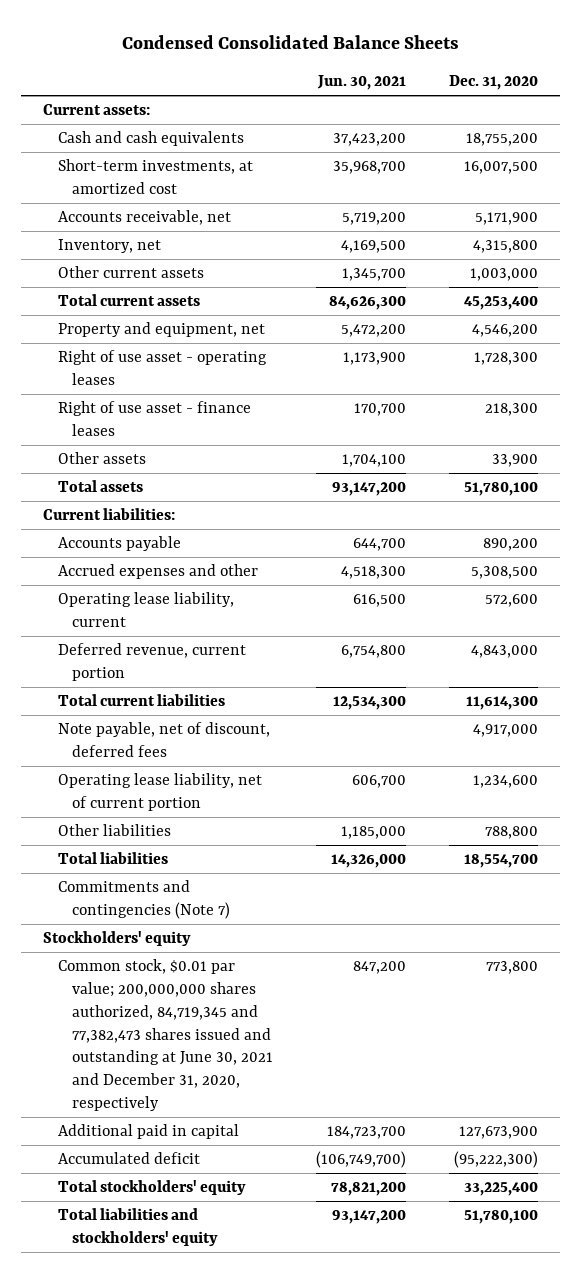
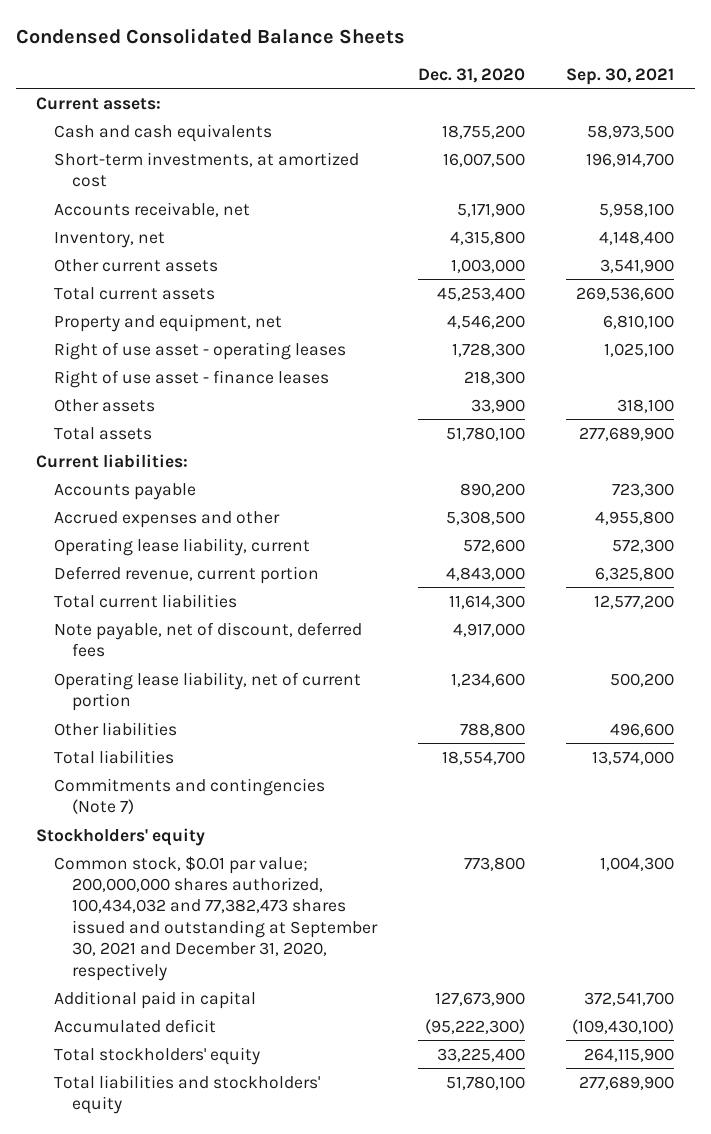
[317,75,407,91] Jun. 30, 2021 -> none
none -> [566,67,675,85] Sep. 30, 2021
[57,959,274,1111] Common stock, $0.01 par value; 200,000,000 shares authorized, 84,719,345 and 77,382,473 shares issued and outstanding at June 30, 2021 and December 31, 2020, respectively -> [54,855,378,981] Common stock, $0.01 par value; 200,000,000 shares authorized, 100,434,032 and 77,382,473 shares issued and outstanding at September 30, 2021 and December 31, 2020, respectively

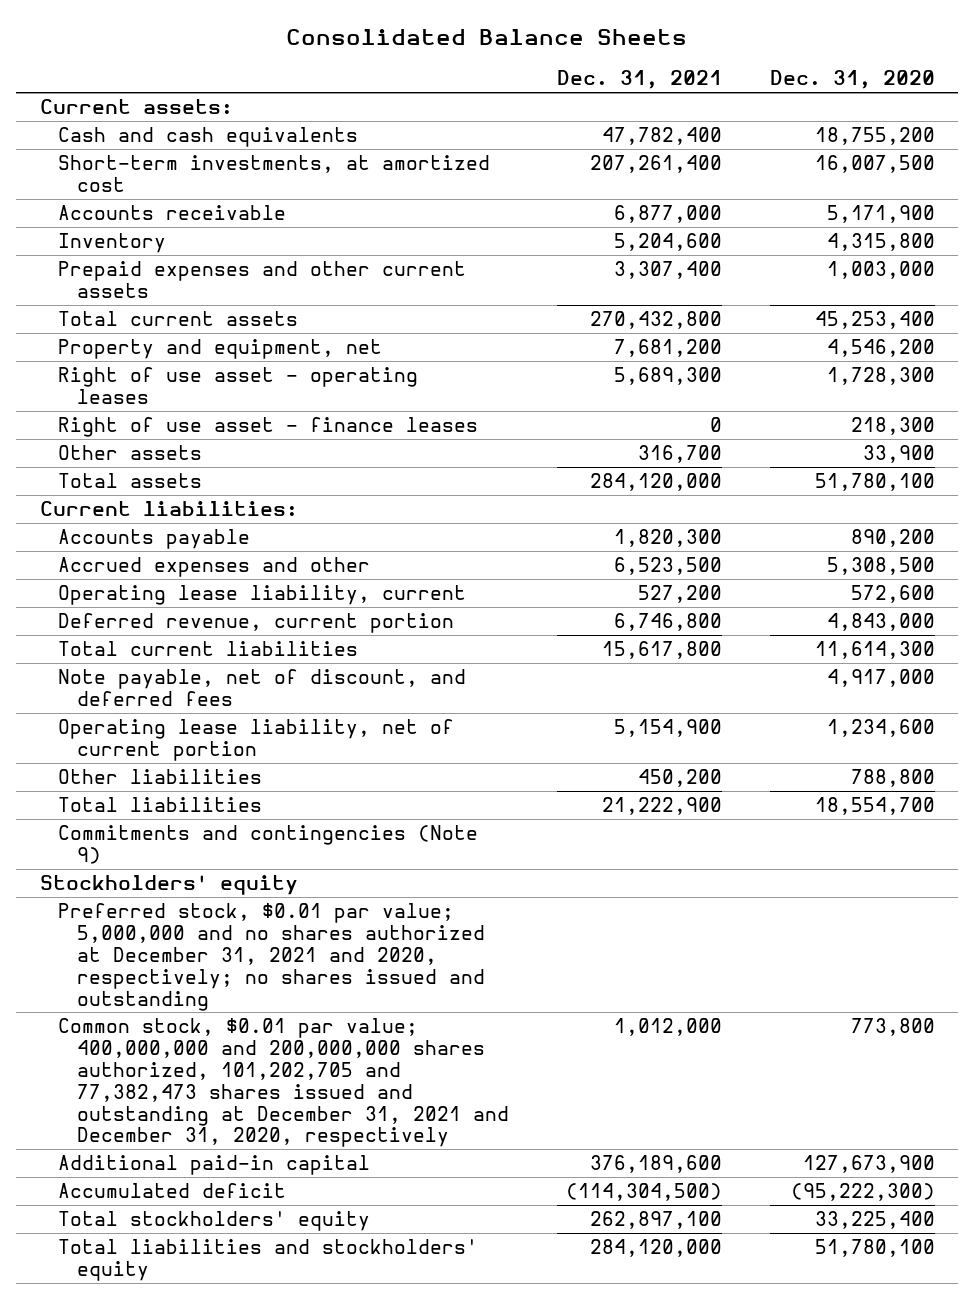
[15,27,405,44] Condensed Consolidated Balance Sheets -> [286,29,688,46] Consolidated Balance Sheets
[566,67,675,85] Sep. 30, 2021 -> none
none -> [556,70,722,90] Dec. 31, 2021
[54,201,251,217] Accounts receivable, net -> [58,205,287,221] Accounts receivable
[54,231,166,248] Inventory, net -> [58,233,167,254] Inventory
[54,258,219,272] Other current assets -> [58,261,467,299] Prepaid expenses and other current assets
[54,621,363,658] Note payable, net of discount, deferred fees -> [58,669,467,707] Note payable, net of discount, and deferred fees
[54,777,326,815] Commitments and contingencies (Note 7) -> [58,825,479,865] Commitments and contingencies (Note 9)
none -> [58,903,485,1011] Preferred stock, $0.01 par value; 5,000,000 and no shares authorized at December 31, 2021 and 2020, respectively; no shares issued and outstanding
[54,855,378,981] Common stock, $0.01 par value; 200,000,000 shares authorized, 100,434,032 and 77,382,473 shares issued and outstanding at September 30, 2021 and December 31, 2020, respectively -> [58,1018,509,1148] Common stock, $0.01 par value; 400,000,000 and 200,000,000 shares authorized, 101,202,705 and 77,382,473 shares issued and outstanding at December 31, 2021 and December 31, 2020, respectively
[54,990,257,1009] Additional paid in capital -> [58,1155,371,1176] Additional paid-in capital

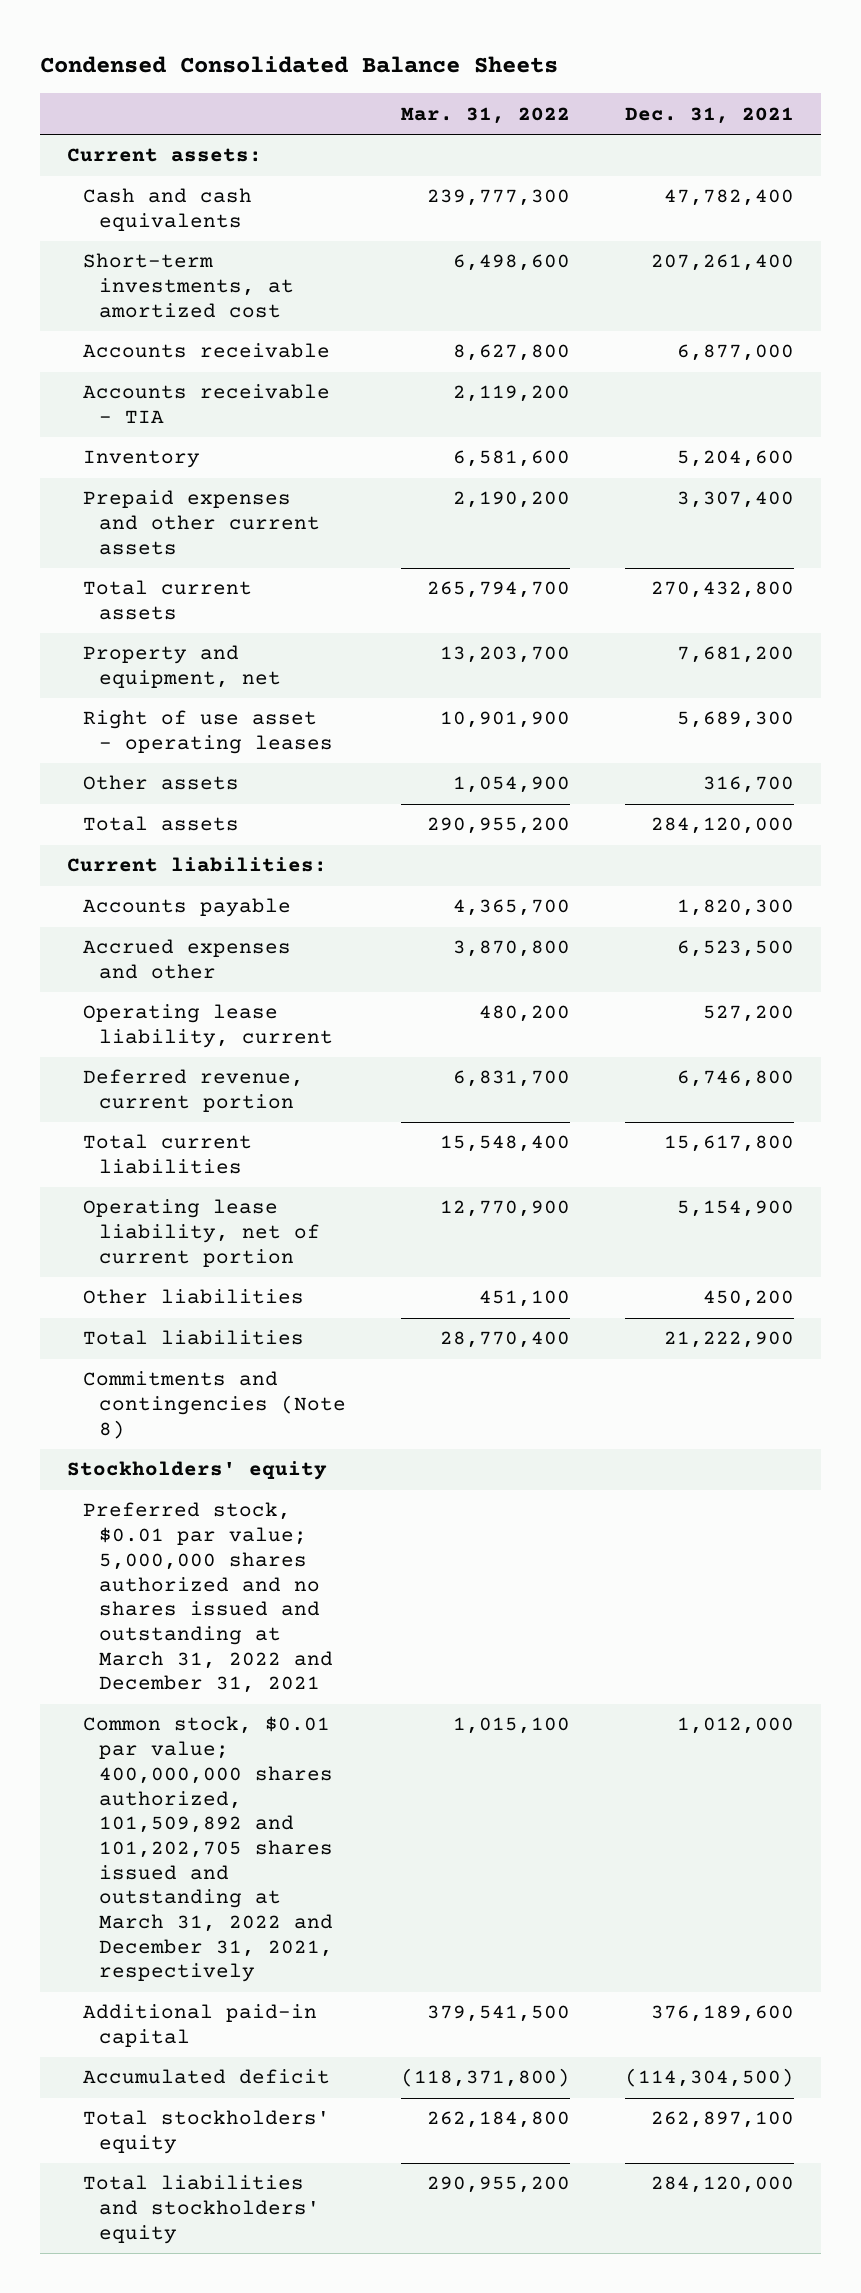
[286,29,688,46] Consolidated Balance Sheets -> [39,56,558,74] Condensed Consolidated Balance Sheets
[769,70,935,90] Dec. 31, 2020 -> none
none -> [401,106,571,124] Mar. 31, 2022
none -> [83,384,331,424] Accounts receivable - TIA
[58,417,479,438] Right of use asset - finance leases -> none
[58,669,467,707] Note payable, net of discount, and deferred fees -> none
[58,825,479,865] Commitments and contingencies (Note 9) -> [83,1371,347,1439] Commitments and contingencies (Note 8)
[58,903,485,1011] Preferred stock, $0.01 par value; 5,000,000 and no shares authorized at December 31, 2021 and 2020, respectively; no shares issued and outstanding -> [83,1502,334,1694] Preferred stock, $0.01 par value; 5,000,000 shares authorized and no shares issued and outstanding at March 31, 2022 and December 31, 2021
[58,1018,509,1148] Common stock, $0.01 par value; 400,000,000 and 200,000,000 shares authorized, 101,202,705 and 77,382,473 shares issued and outstanding at December 31, 2021 and December 31, 2020, respectively -> [83,1716,334,1983] Common stock, $0.01 par value; 400,000,000 shares authorized, 101,509,892 and 101,202,705 shares issued and outstanding at March 31, 2022 and December 31, 2021, respectively

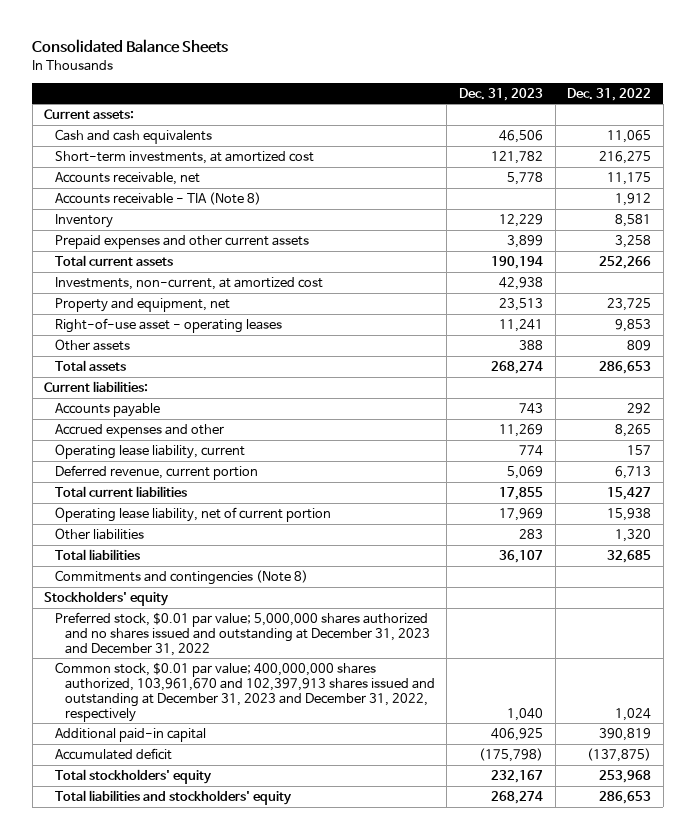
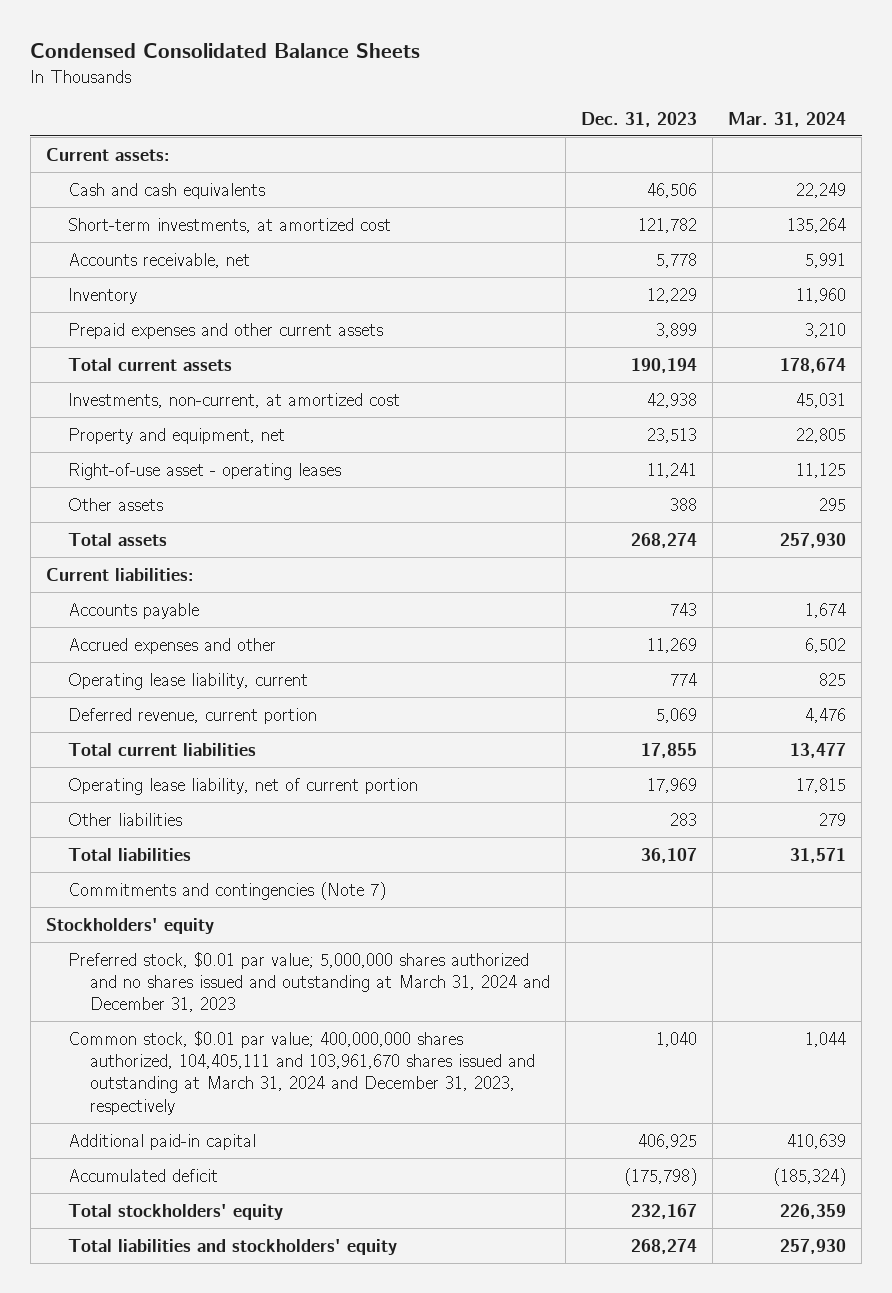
[32,39,229,54] Consolidated Balance Sheets -> [30,43,421,59] Condensed Consolidated Balance Sheets
[567,87,652,101] Dec. 31, 2022 -> none
none -> [727,111,846,127] Mar. 31, 2024
[54,191,261,205] Accounts receivable - TIA (Note 8) -> none
[54,569,308,585] Commitments and contingencies (Note 8) -> [67,881,386,900] Commitments and contingencies (Note 7)
[54,611,430,656] Preferred stock, $0.01 par value; 5,000,000 shares authorized and no shares issued and outstanding at December 31, 2023 and December 31, 2022 -> [67,951,550,1013] Preferred stock, $0.01 par value; 5,000,000 shares authorized and no shares issued and outstanding at March 31, 2024 and December 31, 2023
[54,661,435,722] Common stock, $0.01 par value; 400,000,000 shares authorized, 103,961,670 and 102,397,913 shares issued and outstanding at December 31, 2023 and December 31, 2022, respectively -> [67,1030,535,1115] Common stock, $0.01 par value; 400,000,000 shares authorized, 104,405,111 and 103,961,670 shares issued and outstanding at March 31, 2024 and December 31, 2023, respectively

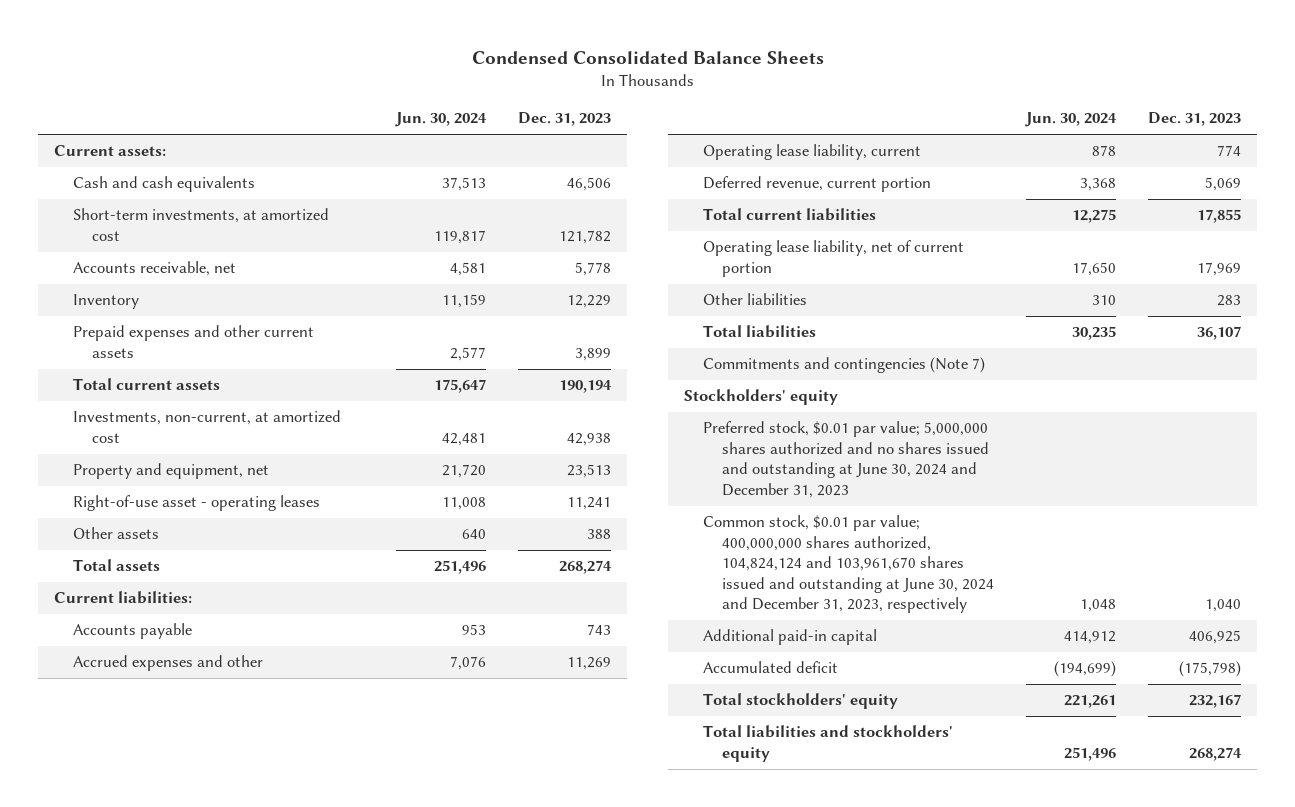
[727,111,846,127] Mar. 31, 2024 -> none
none -> [395,112,488,128] Jun. 30, 2024
[67,951,550,1013] Preferred stock, $0.01 par value; 5,000,000 shares authorized and no shares issued and outstanding at March 31, 2024 and December 31, 2023 -> [703,421,990,498] Preferred stock, $0.01 par value; 5,000,000 shares authorized and no shares issued and outstanding at June 30, 2024 and December 31, 2023
[67,1030,535,1115] Common stock, $0.01 par value; 400,000,000 shares authorized, 104,405,111 and 103,961,670 shares issued and outstanding at March 31, 2024 and December 31, 2023, respectively -> [703,515,995,614] Common stock, $0.01 par value; 400,000,000 shares authorized, 104,824,124 and 103,961,670 shares issued and outstanding at June 30, 2024 and December 31, 2023, respectively

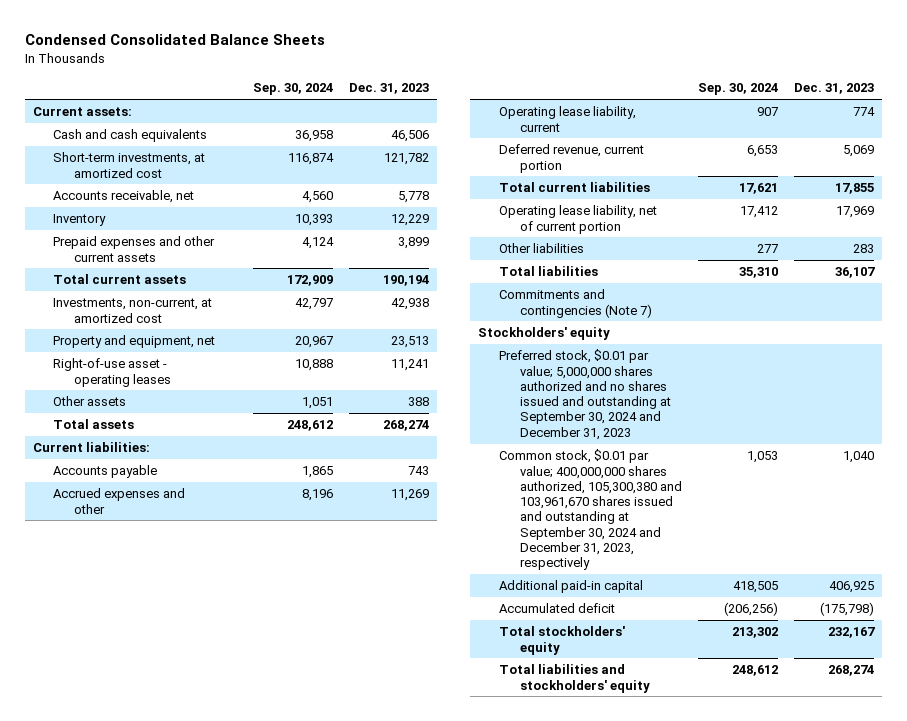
[395,112,488,128] Jun. 30, 2024 -> none
none -> [252,83,333,96] Sep. 30, 2024
[703,421,990,498] Preferred stock, $0.01 par value; 5,000,000 shares authorized and no shares issued and outstanding at June 30, 2024 and December 31, 2023 -> [498,349,671,440] Preferred stock, $0.01 par value; 5,000,000 shares authorized and no shares issued and outstanding at September 30, 2024 and December 31, 2023
[703,515,995,614] Common stock, $0.01 par value; 400,000,000 shares authorized, 104,824,124 and 103,961,670 shares issued and outstanding at June 30, 2024 and December 31, 2023, respectively -> [498,449,682,571] Common stock, $0.01 par value; 400,000,000 shares authorized, 105,300,380 and 103,961,670 shares issued and outstanding at September 30, 2024 and December 31, 2023, respectively

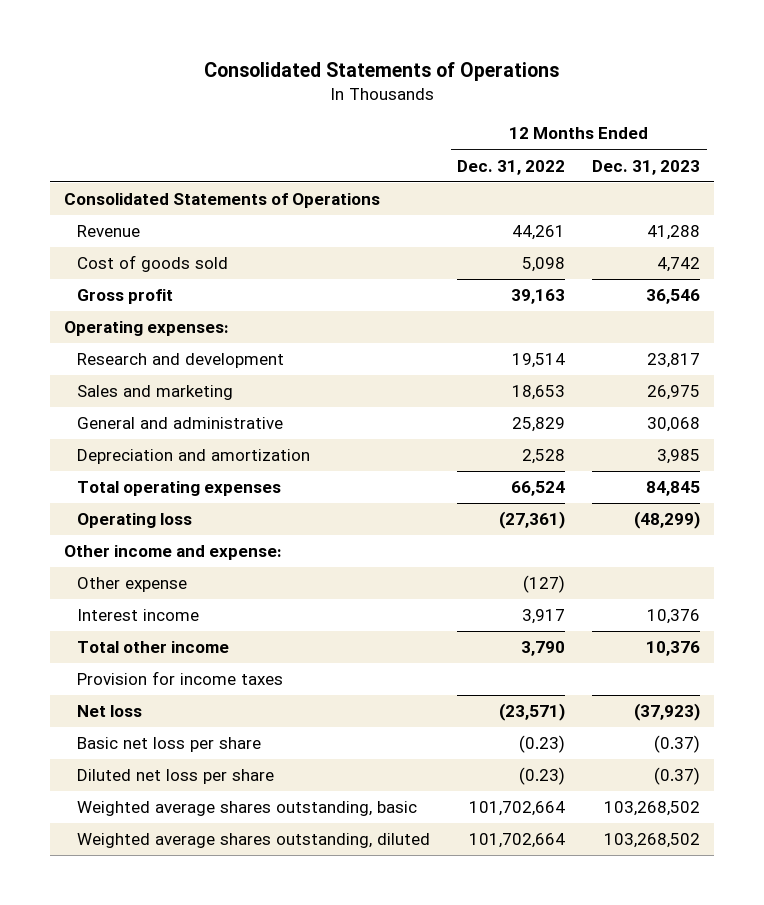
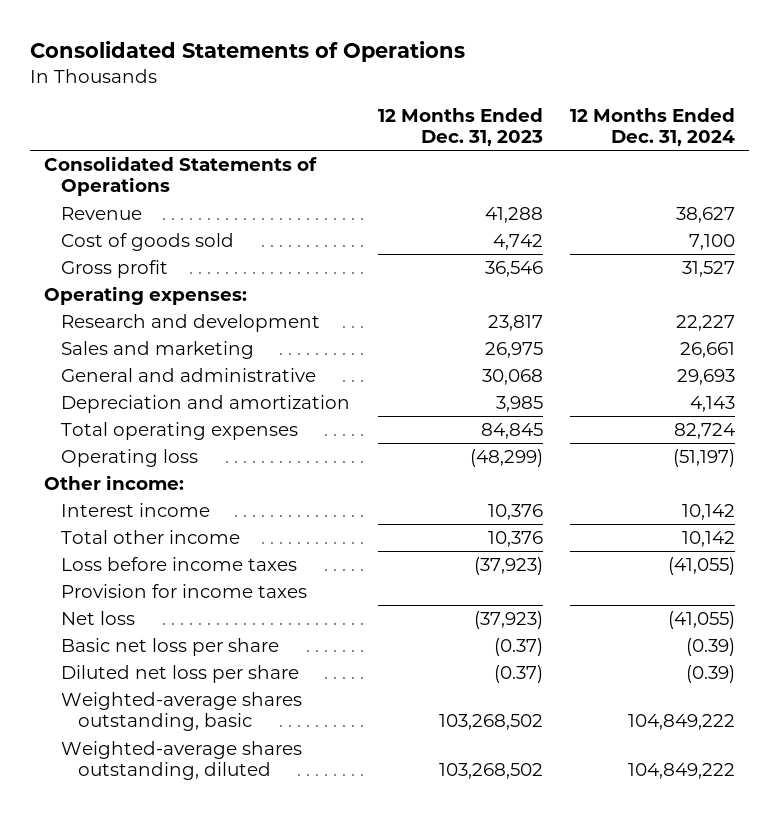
[457,159,566,175] Dec. 31, 2022 -> none
none -> [570,107,736,146] 12 Months Ended Dec. 31, 2024
[77,577,188,593] Other expense -> none
[64,545,283,561] Other income and expense: -> [43,475,184,491] Other income:
none -> [61,557,298,572] Loss before income taxes
[77,801,418,817] Weighted average shares outstanding, basic -> [61,692,303,732] Weighted-average shares outstanding, basic
[77,833,431,849] Weighted average shares outstanding, diluted -> [61,741,303,781] Weighted-average shares outstanding, diluted

